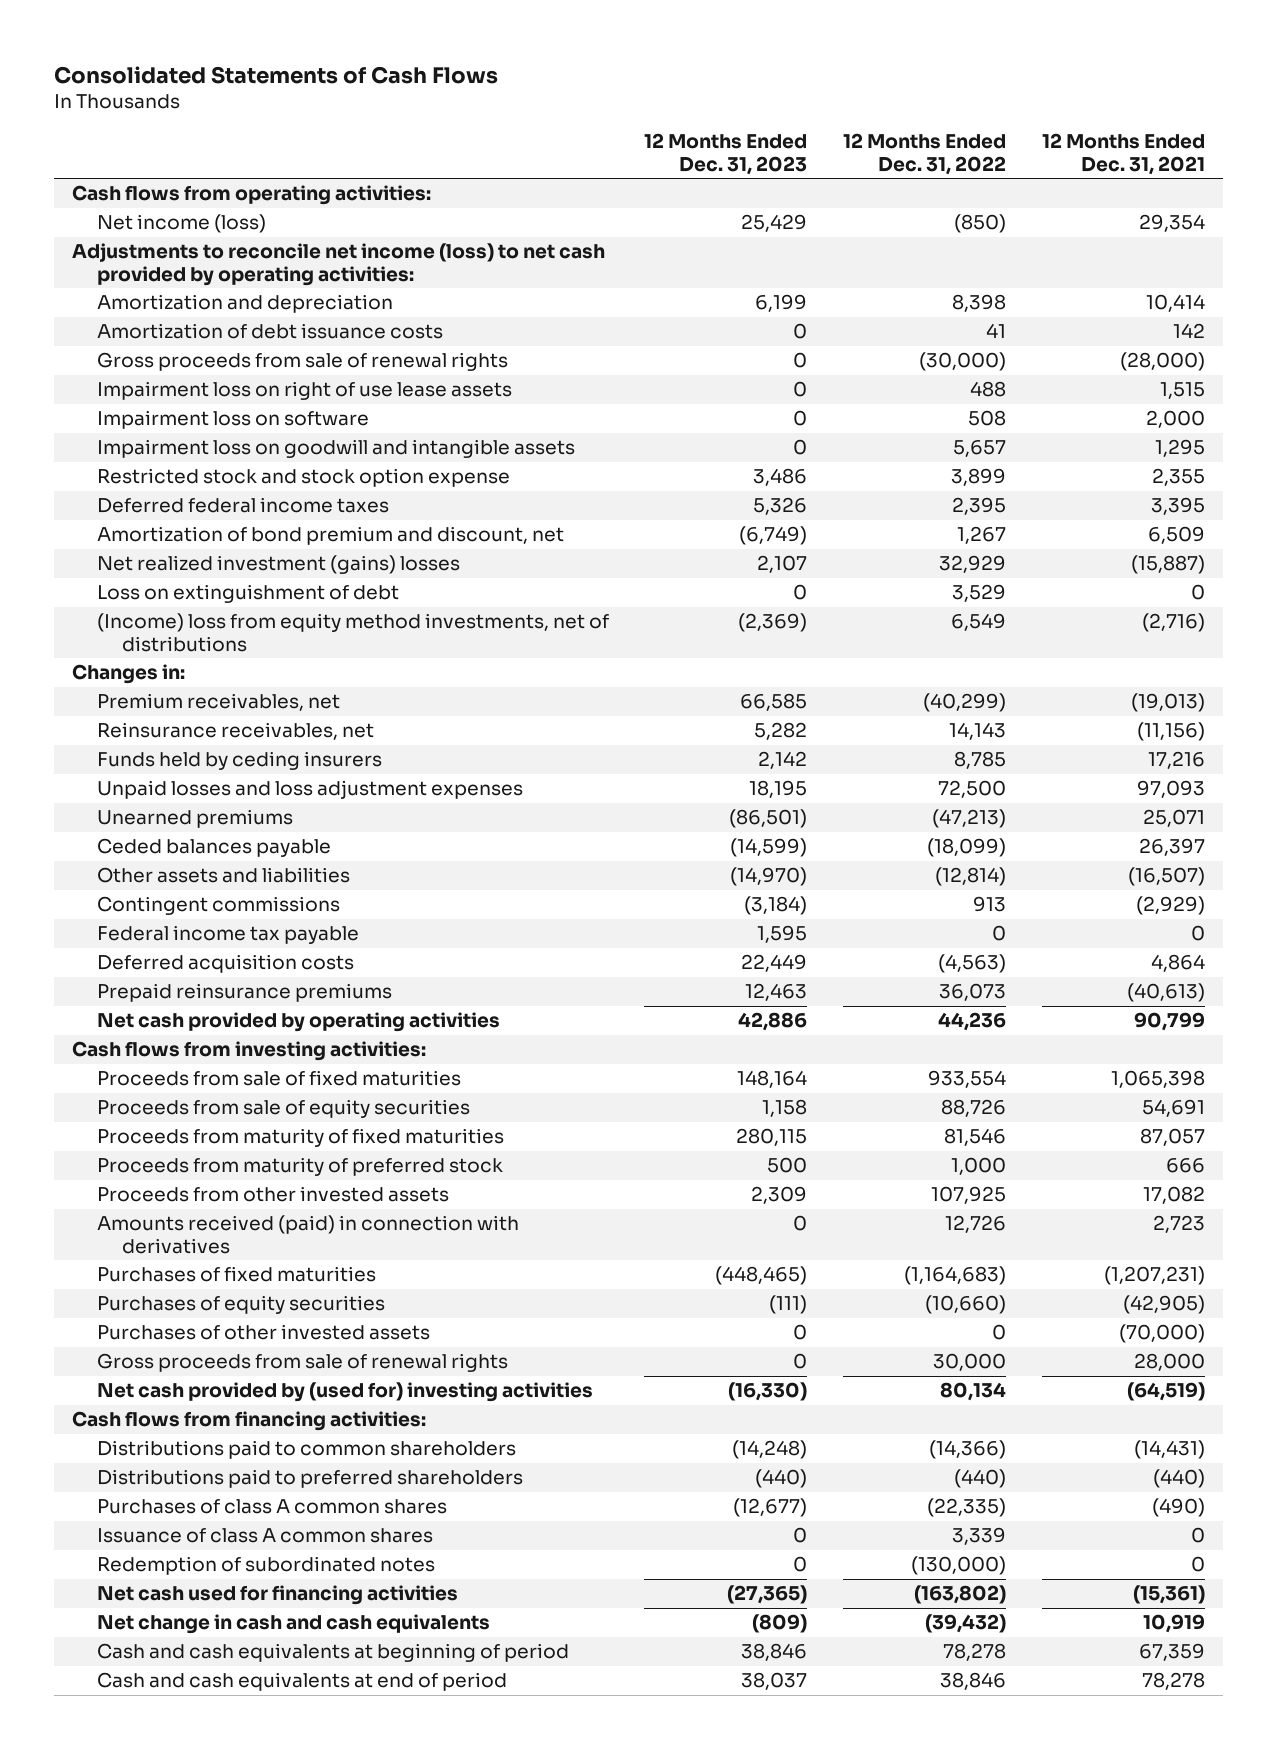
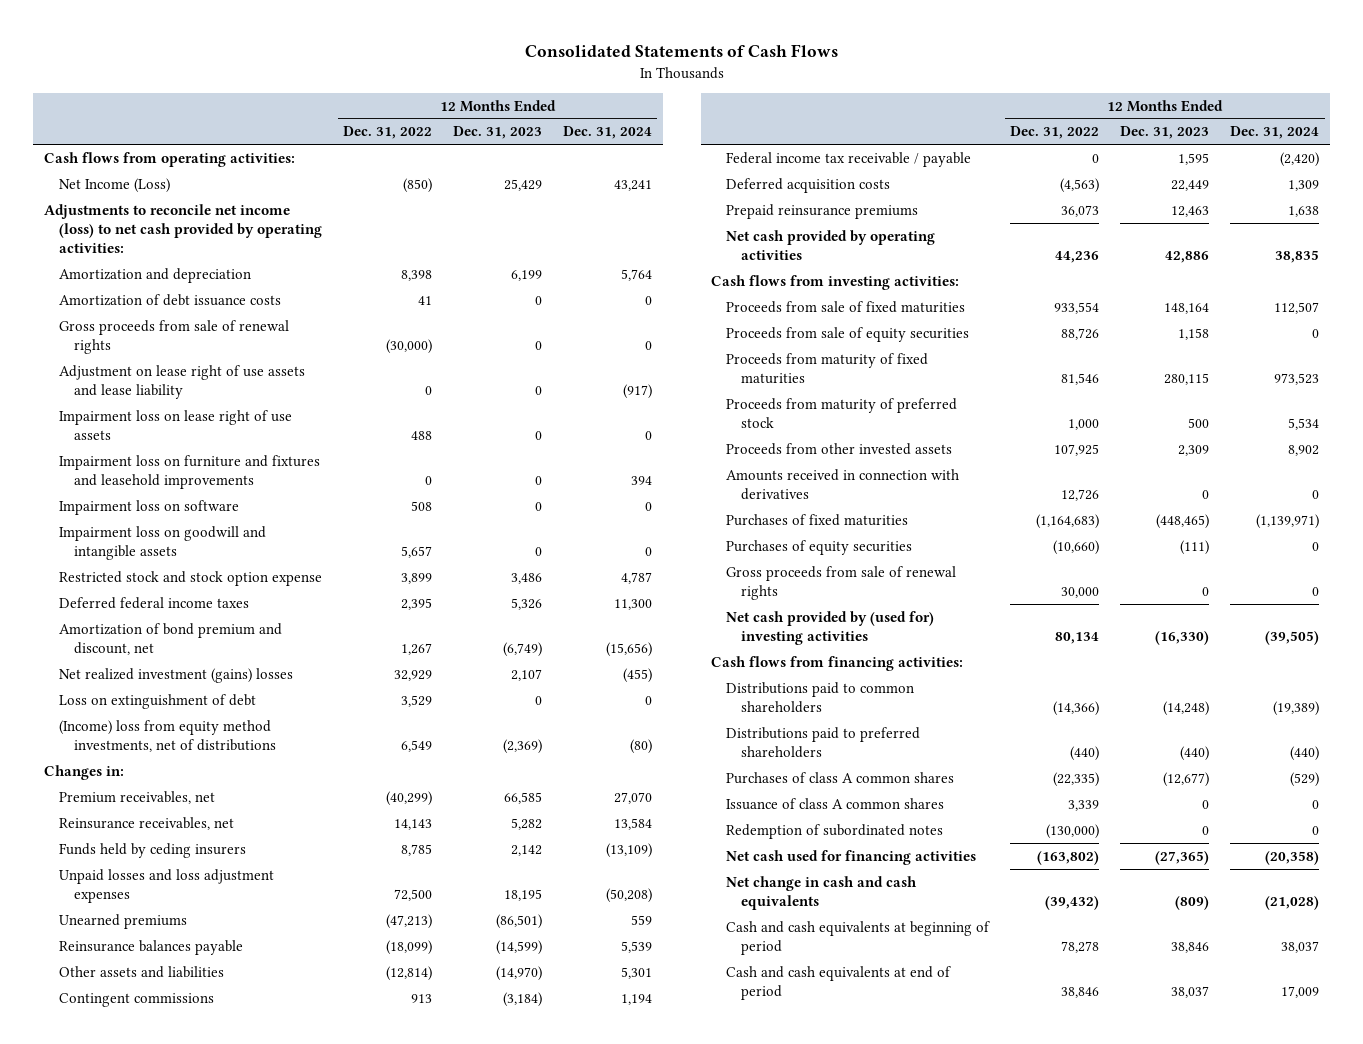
[1041,133,1205,175] 12 Months Ended Dec. 31, 2021 -> none
none -> [563,126,653,140] Dec. 31, 2024
[96,214,266,234] Net income (loss) -> [58,177,170,193] Net Income (Loss)
none -> [58,364,305,399] Adjustment on lease right of use assets and lease liability
[96,381,512,401] Impairment loss on right of use lease assets -> [58,409,292,440] Impairment loss on lease right of use assets
none -> [58,454,320,489] Impairment loss on furniture and fixtures and leasehold improvements
[96,838,331,858] Ceded balances payable -> [58,939,243,955] Reinsurance balances payable
[96,925,359,945] Federal income tax payable -> [726,151,972,167] Federal income tax receivable / payable
[96,1215,519,1254] Amounts received (paid) in connection with derivatives -> [726,468,960,500] Amounts received in connection with derivatives
[96,1324,430,1341] Purchases of other invested assets -> none

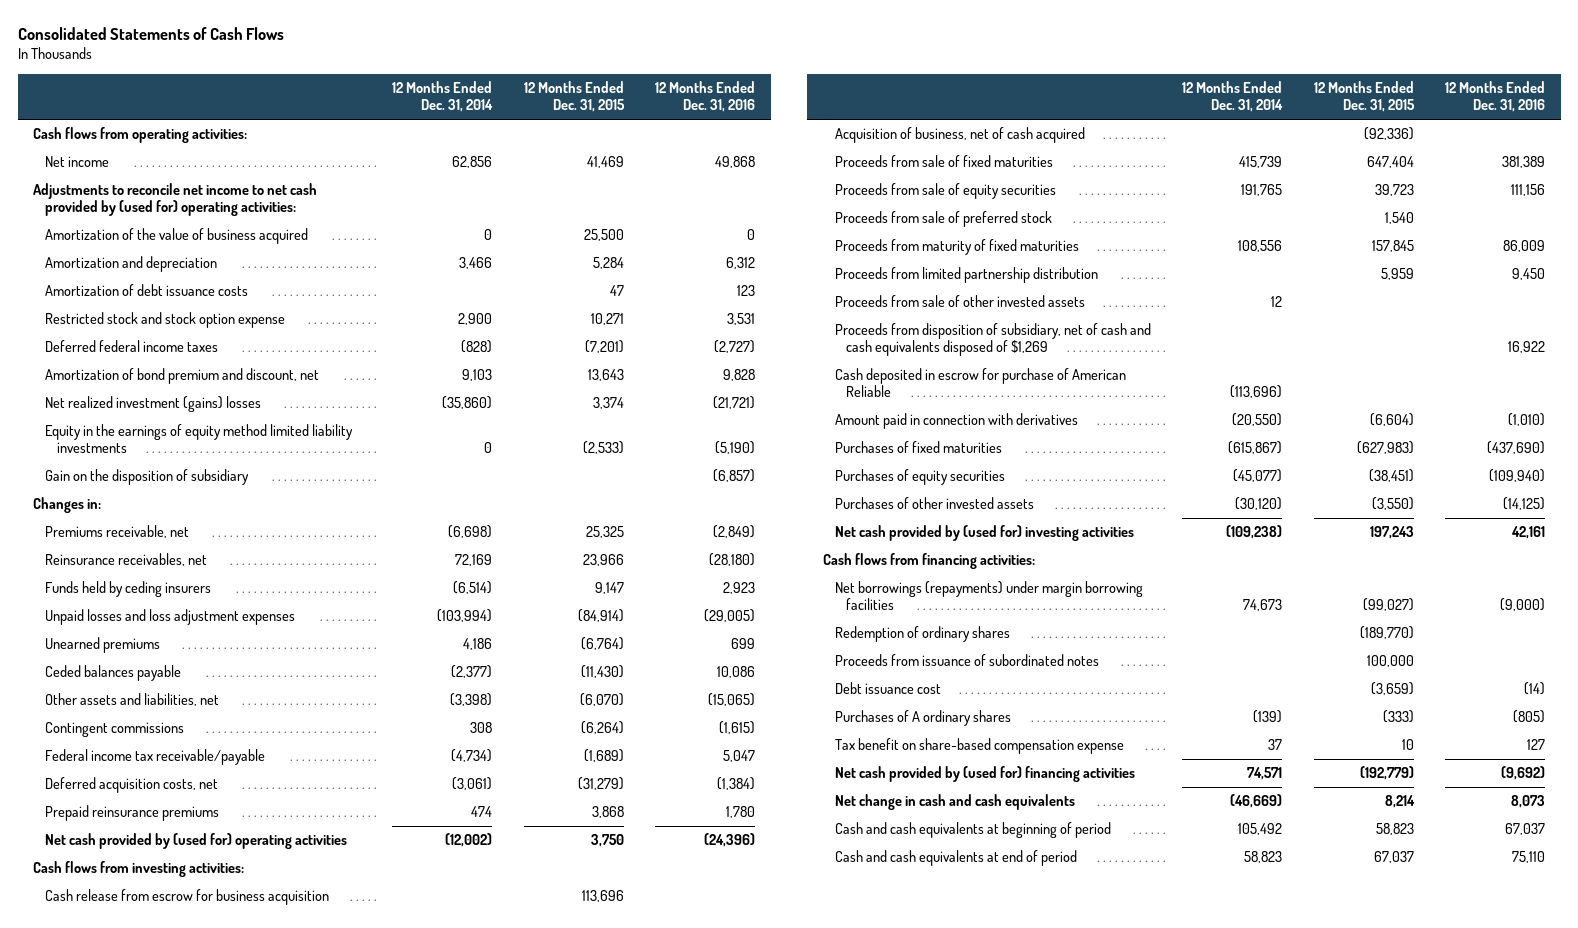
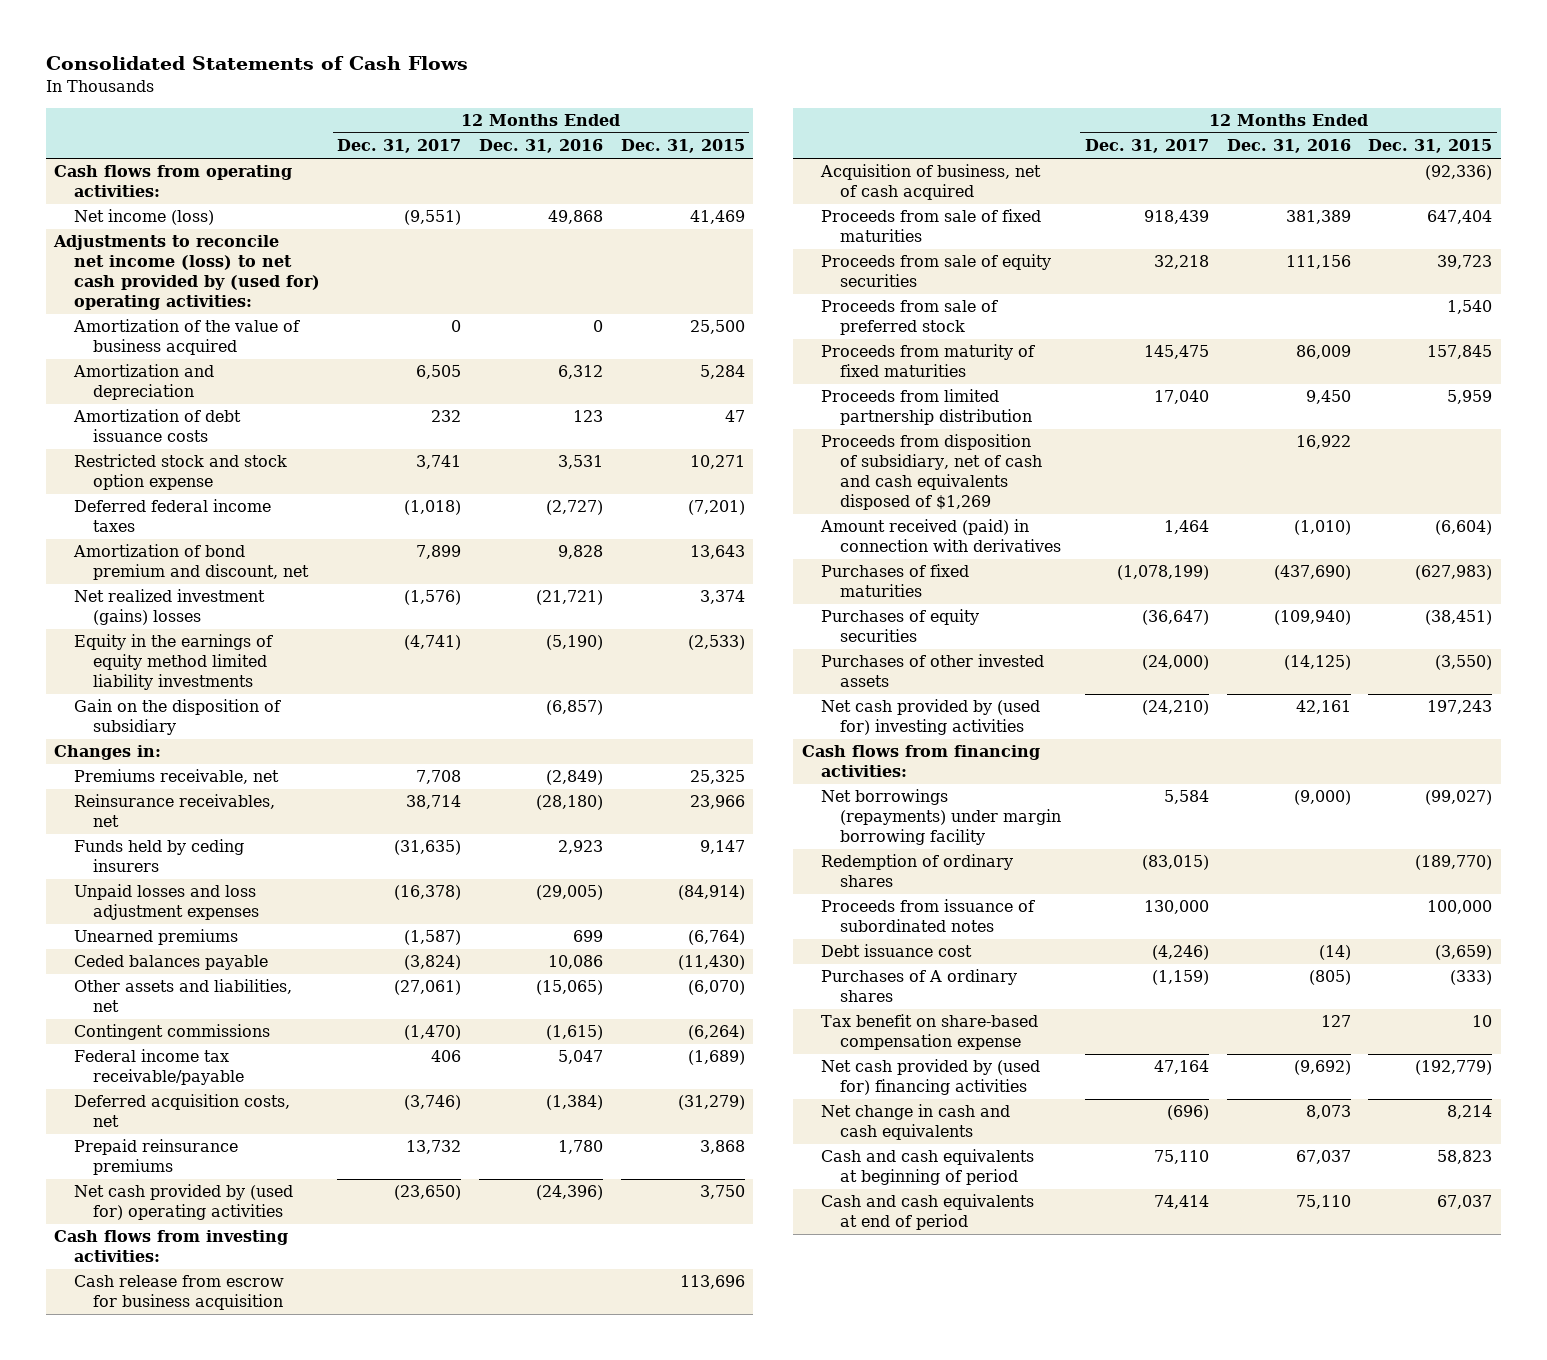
[392,81,494,113] 12 Months Ended Dec. 31, 2014 -> none
none -> [337,139,462,154] Dec. 31, 2017
[45,156,110,168] Net income -> [73,209,214,226] Net income (loss)
[33,183,318,217] Adjustments to reconcile net income to net cash provided by (used for) operating activities: -> [53,235,320,310] Adjustments to reconcile net income (loss) to net cash provided by (used for) operating activities:
[834,295,1085,308] Proceeds from sale of other invested assets -> none
[834,368,1126,398] Cash deposited in escrow for purchase of American Reliable -> none
[834,413,1078,430] Amount paid in connection with derivatives -> [820,519,1062,553] Amount received (paid) in connection with derivatives
[834,581,1143,611] Net borrowings (repayments) under margin borrowing facilities -> [821,789,1062,846] Net borrowings (repayments) under margin borrowing facility

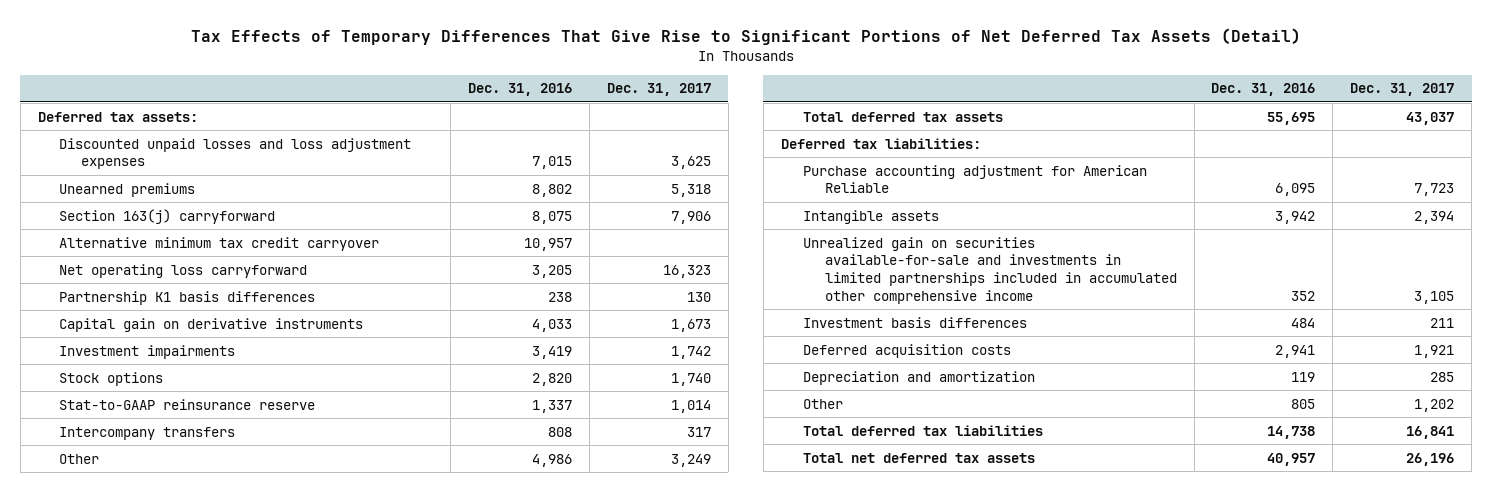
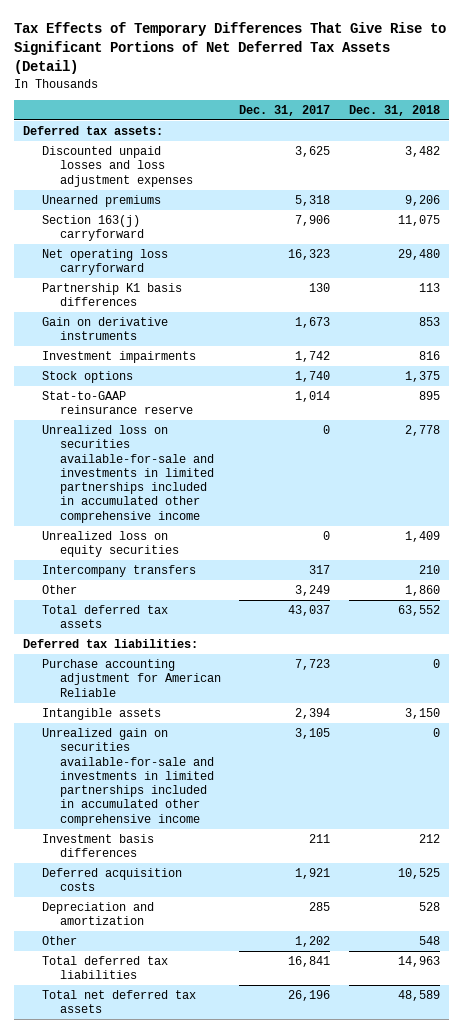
[468,83,573,97] Dec. 31, 2016 -> none
none -> [348,104,440,116] Dec. 31, 2018
[59,236,380,251] Alternative minimum tax credit carryover -> none
[59,317,364,332] Capital gain on derivative instruments -> [41,317,168,341] Gain on derivative instruments
none -> [41,425,214,523] Unrealized loss on securities available-for-sale and investments in limited partnerships included in accumulated other comprehensive income
none -> [41,531,179,558] Unrealized loss on equity securities

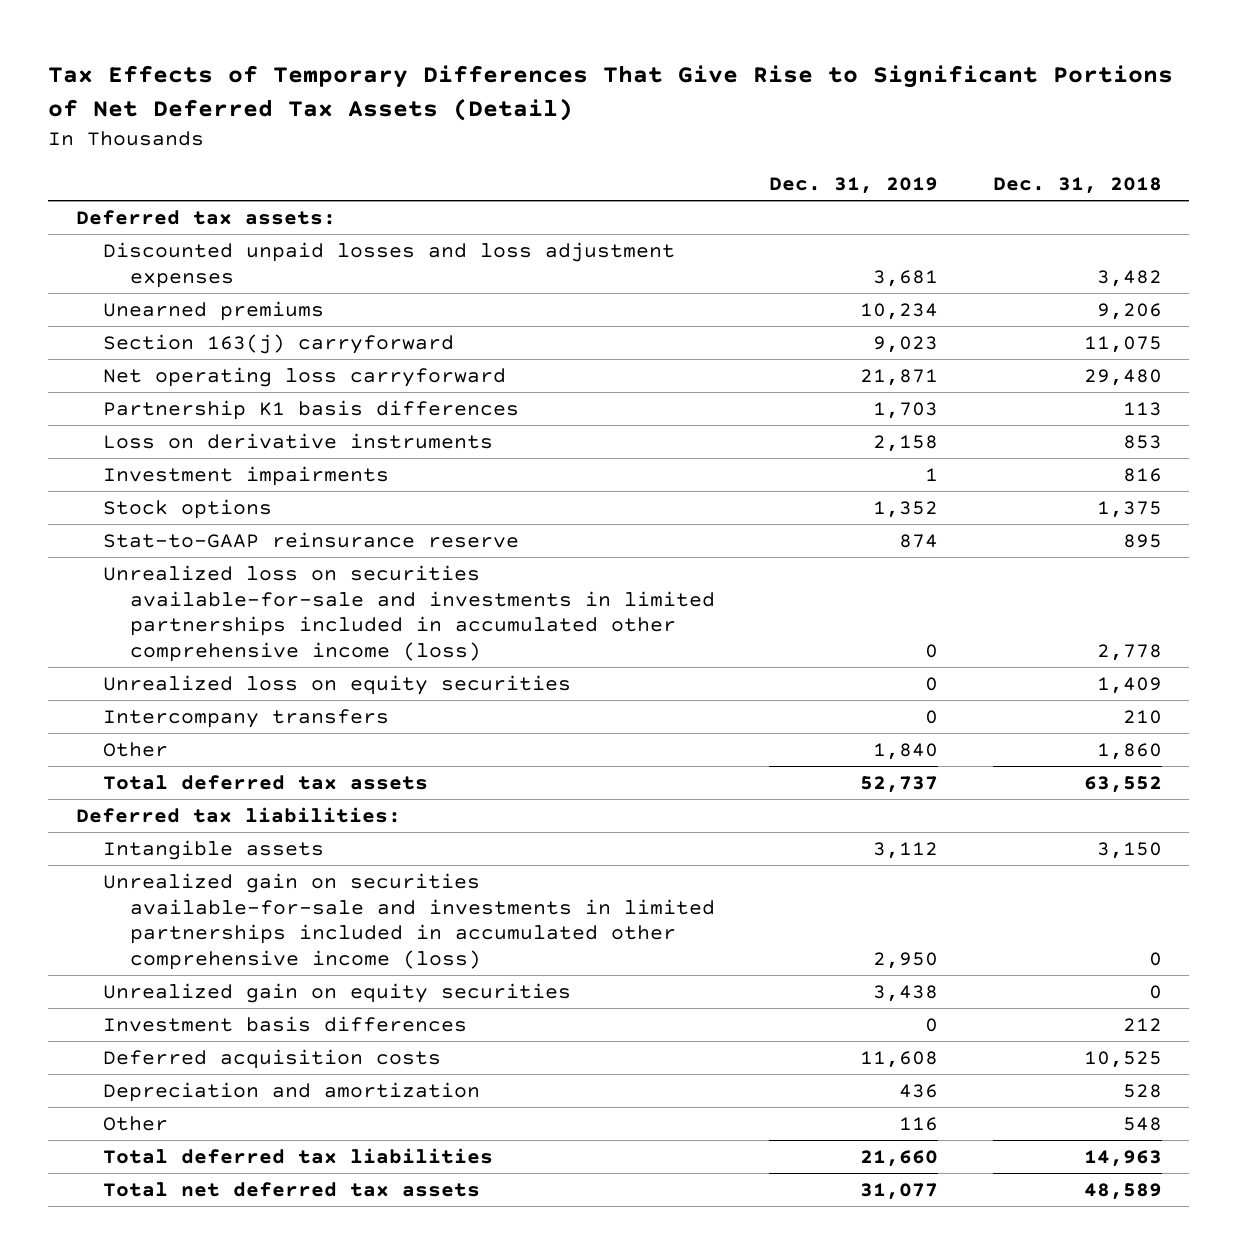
[239,104,331,116] Dec. 31, 2017 -> none
none -> [769,176,939,194] Dec. 31, 2019
[41,317,168,341] Gain on derivative instruments -> [102,433,493,450] Loss on derivative instruments
[41,425,214,523] Unrealized loss on securities available-for-sale and investments in limited partnerships included in accumulated other comprehensive income -> [102,565,715,663] Unrealized loss on securities available-for-sale and investments in limited partnerships included in accumulated other comprehensive income (loss)
[41,659,221,697] Purchase accounting adjustment for American Reliable -> none
[41,728,214,826] Unrealized gain on securities available-for-sale and investments in limited partnerships included in accumulated other comprehensive income -> [102,873,715,971] Unrealized gain on securities available-for-sale and investments in limited partnerships included in accumulated other comprehensive income (loss)
none -> [102,983,571,1004] Unrealized gain on equity securities

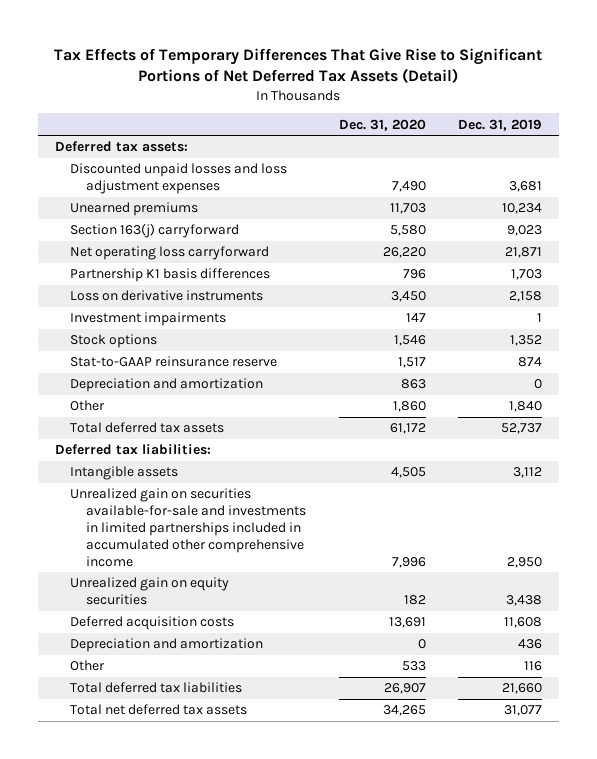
[992,176,1162,194] Dec. 31, 2018 -> none
none -> [338,118,426,131] Dec. 31, 2020
[102,565,715,663] Unrealized loss on securities available-for-sale and investments in limited partnerships included in accumulated other comprehensive income (loss) -> none
[102,675,571,696] Unrealized loss on equity securities -> none
[102,709,389,729] Intercompany transfers -> none
none -> [70,378,264,393] Depreciation and amortization
[102,873,715,971] Unrealized gain on securities available-for-sale and investments in limited partnerships included in accumulated other comprehensive income (loss) -> [70,488,307,567] Unrealized gain on securities available-for-sale and investments in limited partnerships included in accumulated other comprehensive income
[102,1016,467,1033] Investment basis differences -> none

